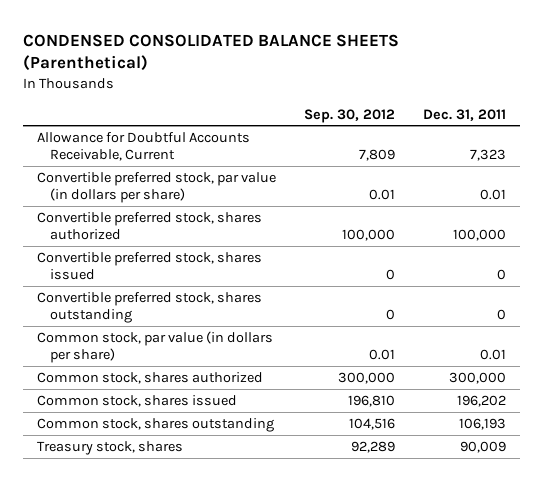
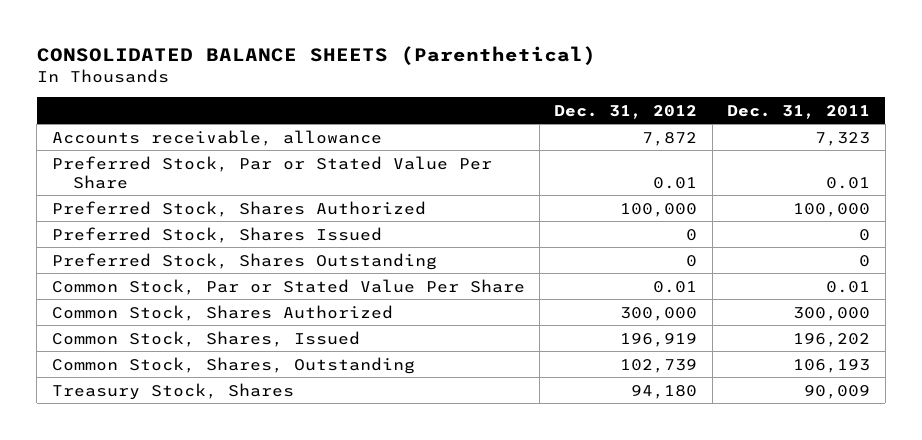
[22,33,399,72] CONDENSED CONSOLIDATED BALANCE SHEETS (Parenthetical) -> [36,45,596,65] CONSOLIDATED BALANCE SHEETS (Parenthetical)
[304,108,396,123] Sep. 30, 2012 -> none
none -> [554,104,698,119] Dec. 31, 2012
[36,131,250,162] Allowance for Doubtful Accounts Receivable, Current -> [51,129,382,146] Accounts receivable, allowance
[36,171,276,204] Convertible preferred stock, par value (in dollars per share) -> [51,155,492,189] Preferred Stock, Par or Stated Value Per Share
[36,211,262,241] Convertible preferred stock, shares authorized -> [51,200,426,217] Preferred Stock, Shares Authorized
[36,251,262,281] Convertible preferred stock, shares issued -> [51,226,382,243] Preferred Stock, Shares Issued
[36,291,262,324] Convertible preferred stock, shares outstanding -> [51,252,437,270] Preferred Stock, Shares Outstanding
[36,330,273,364] Common stock, par value (in dollars per share) -> [51,278,525,295] Common Stock, Par or Stated Value Per Share
[36,371,263,384] Common stock, shares authorized -> [51,304,393,321] Common Stock, Shares Authorized
[36,394,237,407] Common stock, shares issued -> [51,330,360,347] Common Stock, Shares, Issued
[36,417,274,432] Common stock, shares outstanding -> [51,356,415,374] Common Stock, Shares, Outstanding
[36,440,183,455] Treasury stock, shares -> [51,382,294,400] Treasury Stock, Shares

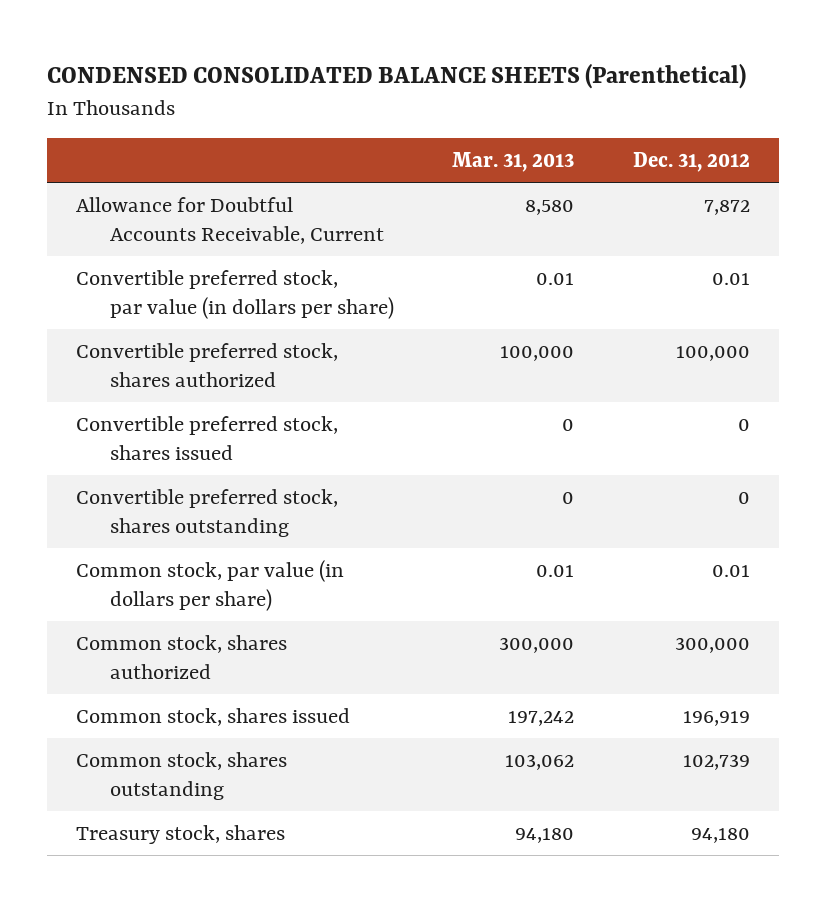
[36,45,596,65] CONSOLIDATED BALANCE SHEETS (Parenthetical) -> [47,63,747,90] CONDENSED CONSOLIDATED BALANCE SHEETS (Parenthetical)
[727,104,871,119] Dec. 31, 2011 -> none
none -> [452,151,575,172] Mar. 31, 2013
[51,129,382,146] Accounts receivable, allowance -> [76,196,384,244] Allowance for Doubtful Accounts Receivable, Current
[51,155,492,189] Preferred Stock, Par or Stated Value Per Share -> [76,269,394,319] Convertible preferred stock, par value (in dollars per share)
[51,200,426,217] Preferred Stock, Shares Authorized -> [76,342,339,387] Convertible preferred stock, shares authorized
[51,226,382,243] Preferred Stock, Shares Issued -> [76,415,339,460] Convertible preferred stock, shares issued
[51,252,437,270] Preferred Stock, Shares Outstanding -> [76,488,339,537] Convertible preferred stock, shares outstanding
[51,278,525,295] Common Stock, Par or Stated Value Per Share -> [76,559,345,611] Common stock, par value (in dollars per share)
[51,304,393,321] Common Stock, Shares Authorized -> [76,634,288,679] Common stock, shares authorized
[51,330,360,347] Common Stock, Shares, Issued -> [76,707,351,726] Common stock, shares issued
[51,356,415,374] Common Stock, Shares, Outstanding -> [76,751,288,800] Common stock, shares outstanding
[51,382,294,400] Treasury Stock, Shares -> [76,824,286,844] Treasury stock, shares

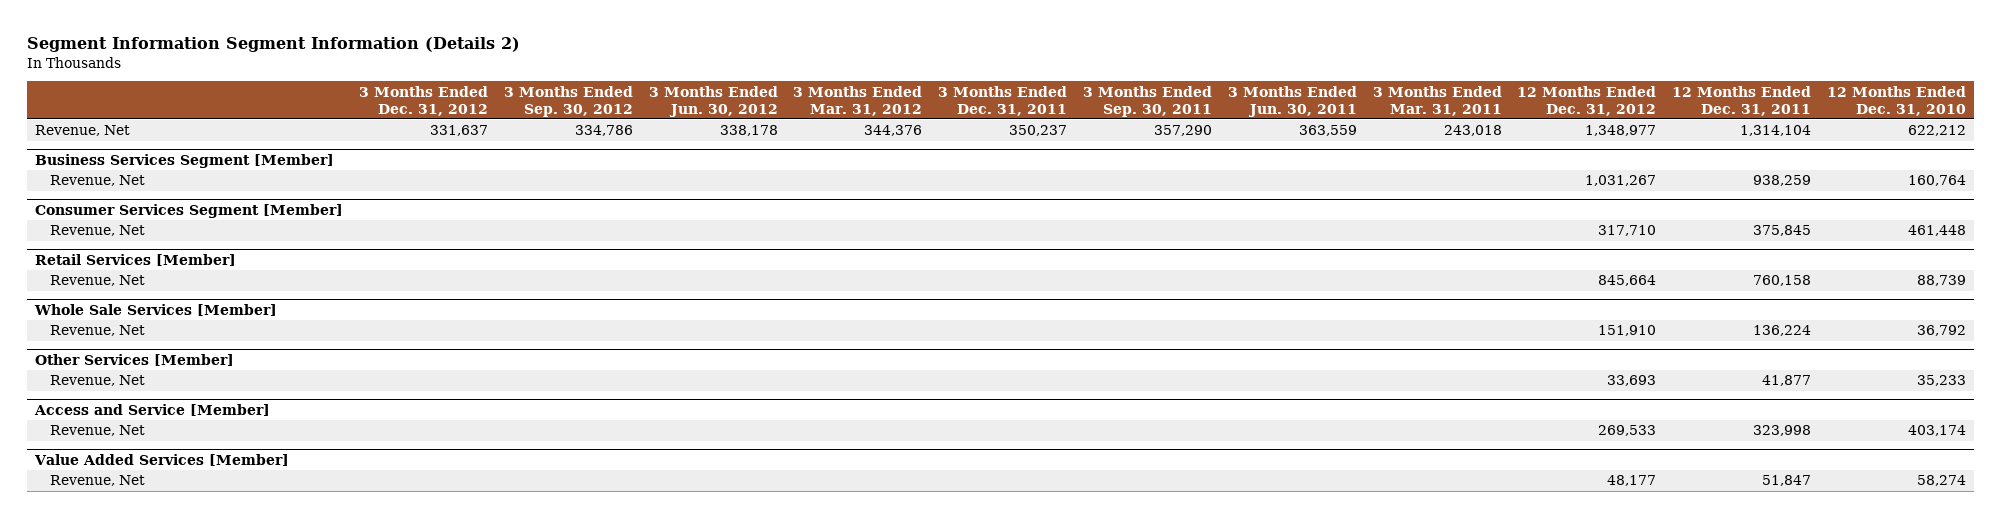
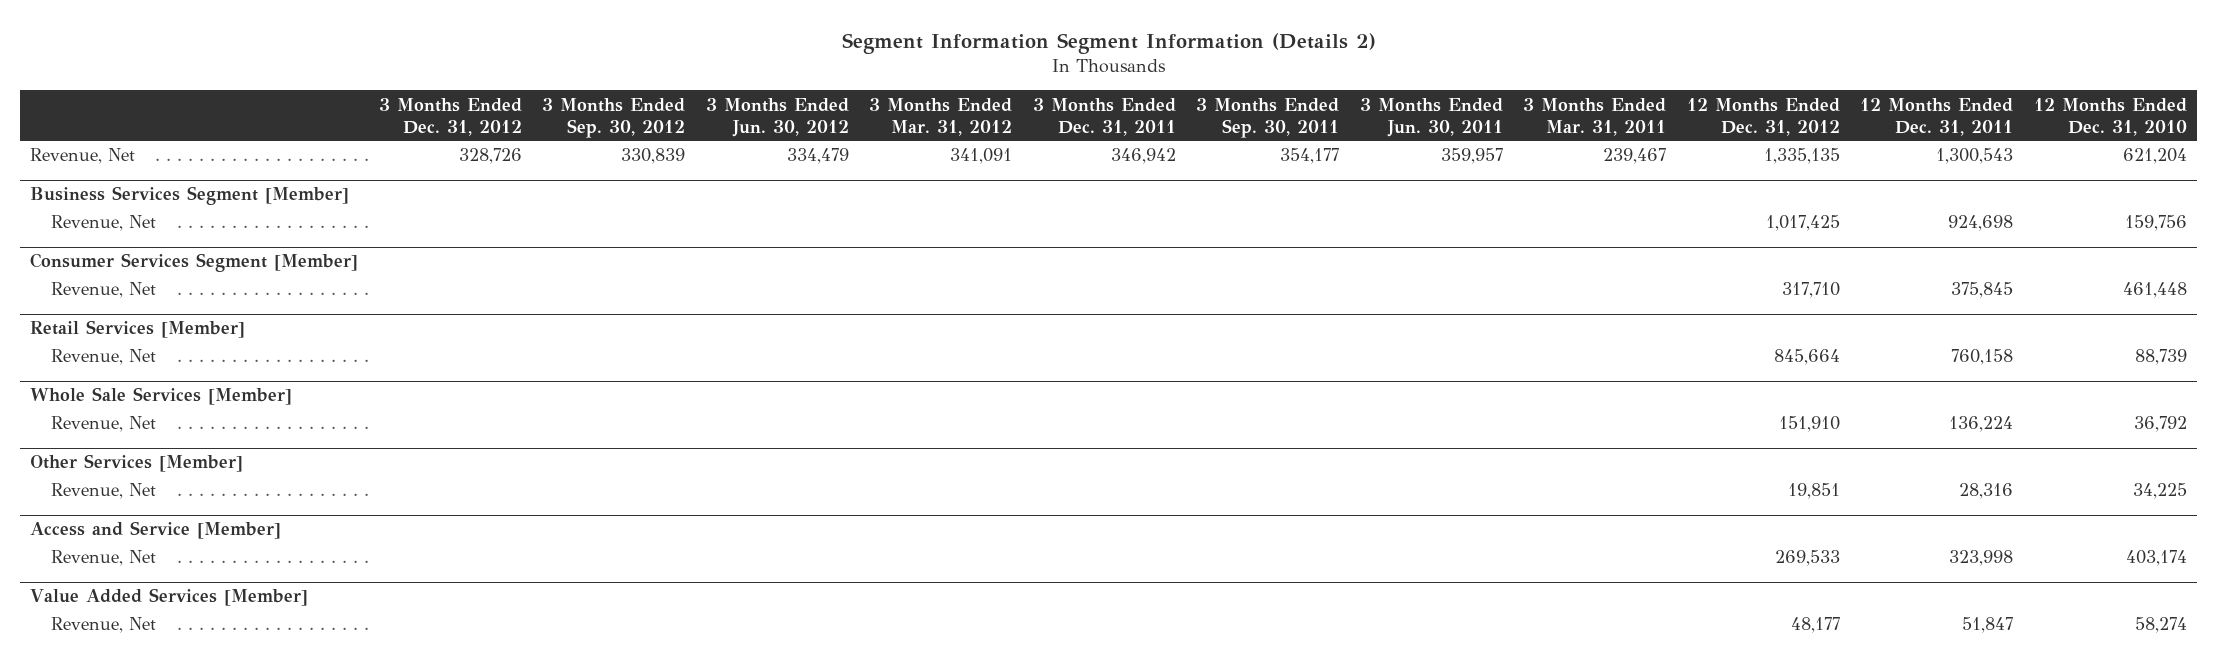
[430,125,489,137] 331,637 -> [458,148,522,165] 328,726
[574,125,633,137] 334,786 -> [621,148,686,165] 330,839
[719,125,778,137] 338,178 -> [786,148,849,165] 334,479
[864,125,923,137] 344,376 -> [950,148,1013,165] 341,091
[1009,125,1068,137] 350,237 -> [1110,148,1176,165] 346,942
[1154,125,1213,137] 357,290 -> [1280,148,1340,165] 354,177
[1298,125,1357,137] 363,559 -> [1440,148,1503,165] 359,957
[1443,125,1502,137] 243,018 -> [1603,148,1667,165] 239,467
[1585,125,1657,137] 1,348,977 -> [1763,148,1840,165] 1,335,135
[1740,125,1812,137] 1,314,104 -> [1936,148,2014,165] 1,300,543
[1908,125,1967,137] 622,212 -> [2122,148,2187,165] 621,204
[1585,175,1657,187] 1,031,267 -> [1765,215,1840,232] 1,017,425
[1753,175,1812,187] 938,259 -> [1948,215,2014,232] 924,698
[1908,175,1967,187] 160,764 -> [2124,215,2187,232] 159,756
[1607,375,1657,387] 33,693 -> [1787,483,1840,500] 19,851
[1762,375,1812,387] 41,877 -> [1959,483,2014,500] 28,316
[1917,375,1967,387] 35,233 -> [2132,483,2187,500] 34,225

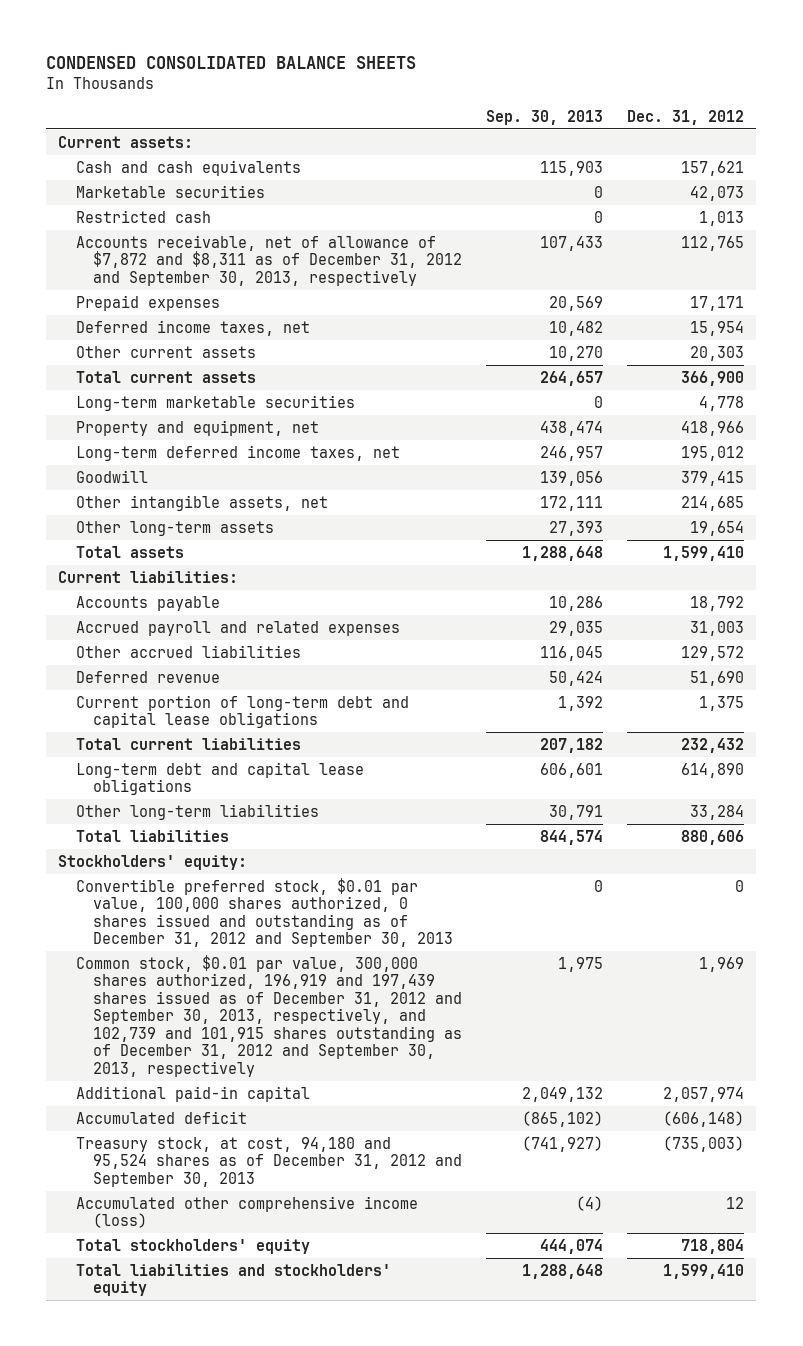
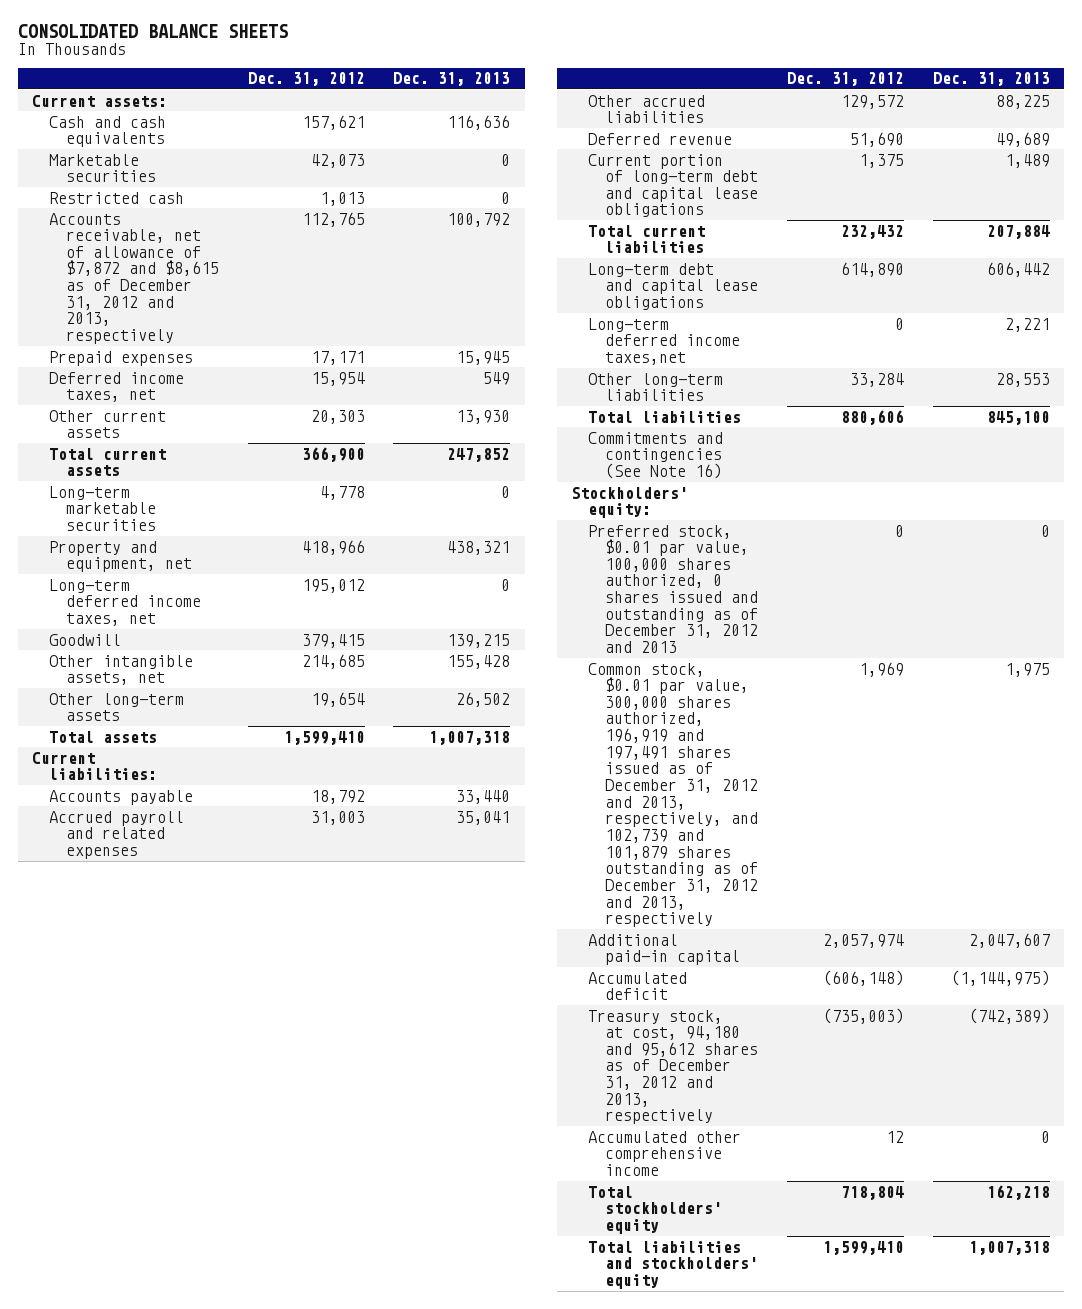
[46,56,417,70] CONDENSED CONSOLIDATED BALANCE SHEETS -> [17,23,288,38] CONSOLIDATED BALANCE SHEETS
[486,109,604,125] Sep. 30, 2013 -> none
none -> [393,72,511,87] Dec. 31, 2013
[75,234,462,286] Accounts receivable, net of allowance of $7,872 and $8,311 as of December 31, 2012 and September 30, 2013, respectively -> [48,212,219,345] Accounts receivable, net of allowance of $7,872 and $8,615 as of December 31, 2012 and 2013, respectively
none -> [588,317,741,365] Long-term deferred income taxes,net
none -> [588,431,724,479] Commitments and contingencies (See Note 16)
[75,877,453,948] Convertible preferred stock, $0.01 par value, 100,000 shares authorized, 0 shares issued and outstanding as of December 31, 2012 and September 30, 2013 -> [588,524,759,654] Preferred stock, $0.01 par value, 100,000 shares authorized, 0 shares issued and outstanding as of December 31, 2012 and 2013
[75,954,462,1077] Common stock, $0.01 par value, 300,000 shares authorized, 196,919 and 197,439 shares issued as of December 31, 2012 and September 30, 2013, respectively, and 102,739 and 101,915 shares outstanding as of December 31, 2012 and September 30, 2013, respectively -> [588,662,759,928] Common stock, $0.01 par value, 300,000 shares authorized, 196,919 and 197,491 shares issued as of December 31, 2012 and 2013, respectively, and 102,739 and 101,879 shares outstanding as of December 31, 2012 and 2013, respectively
[75,1136,462,1187] Treasury stock, at cost, 94,180 and 95,524 shares as of December 31, 2012 and September 30, 2013 -> [588,1009,759,1125] Treasury stock, at cost, 94,180 and 95,612 shares as of December 31, 2012 and 2013, respectively
[75,1195,418,1229] Accumulated other comprehensive income (loss) -> [588,1130,742,1176] Accumulated other comprehensive income

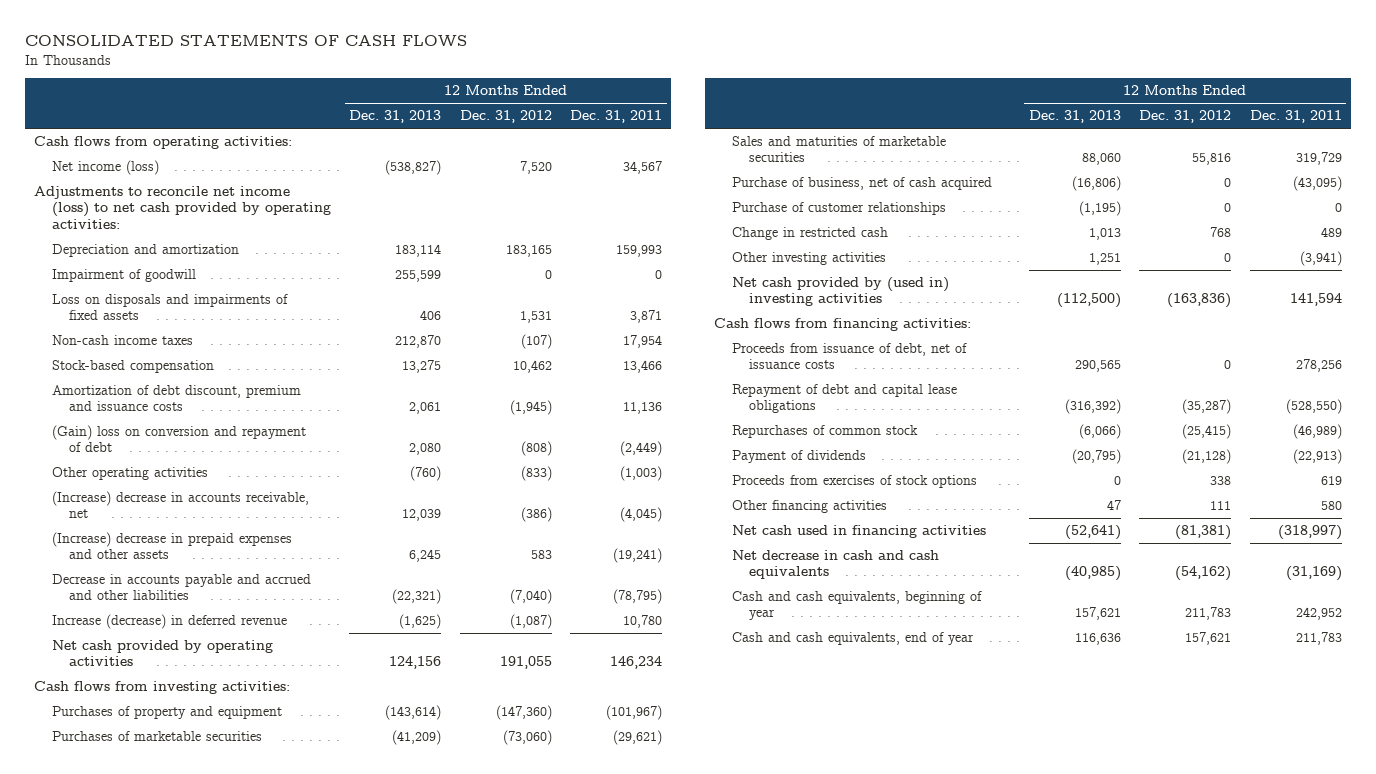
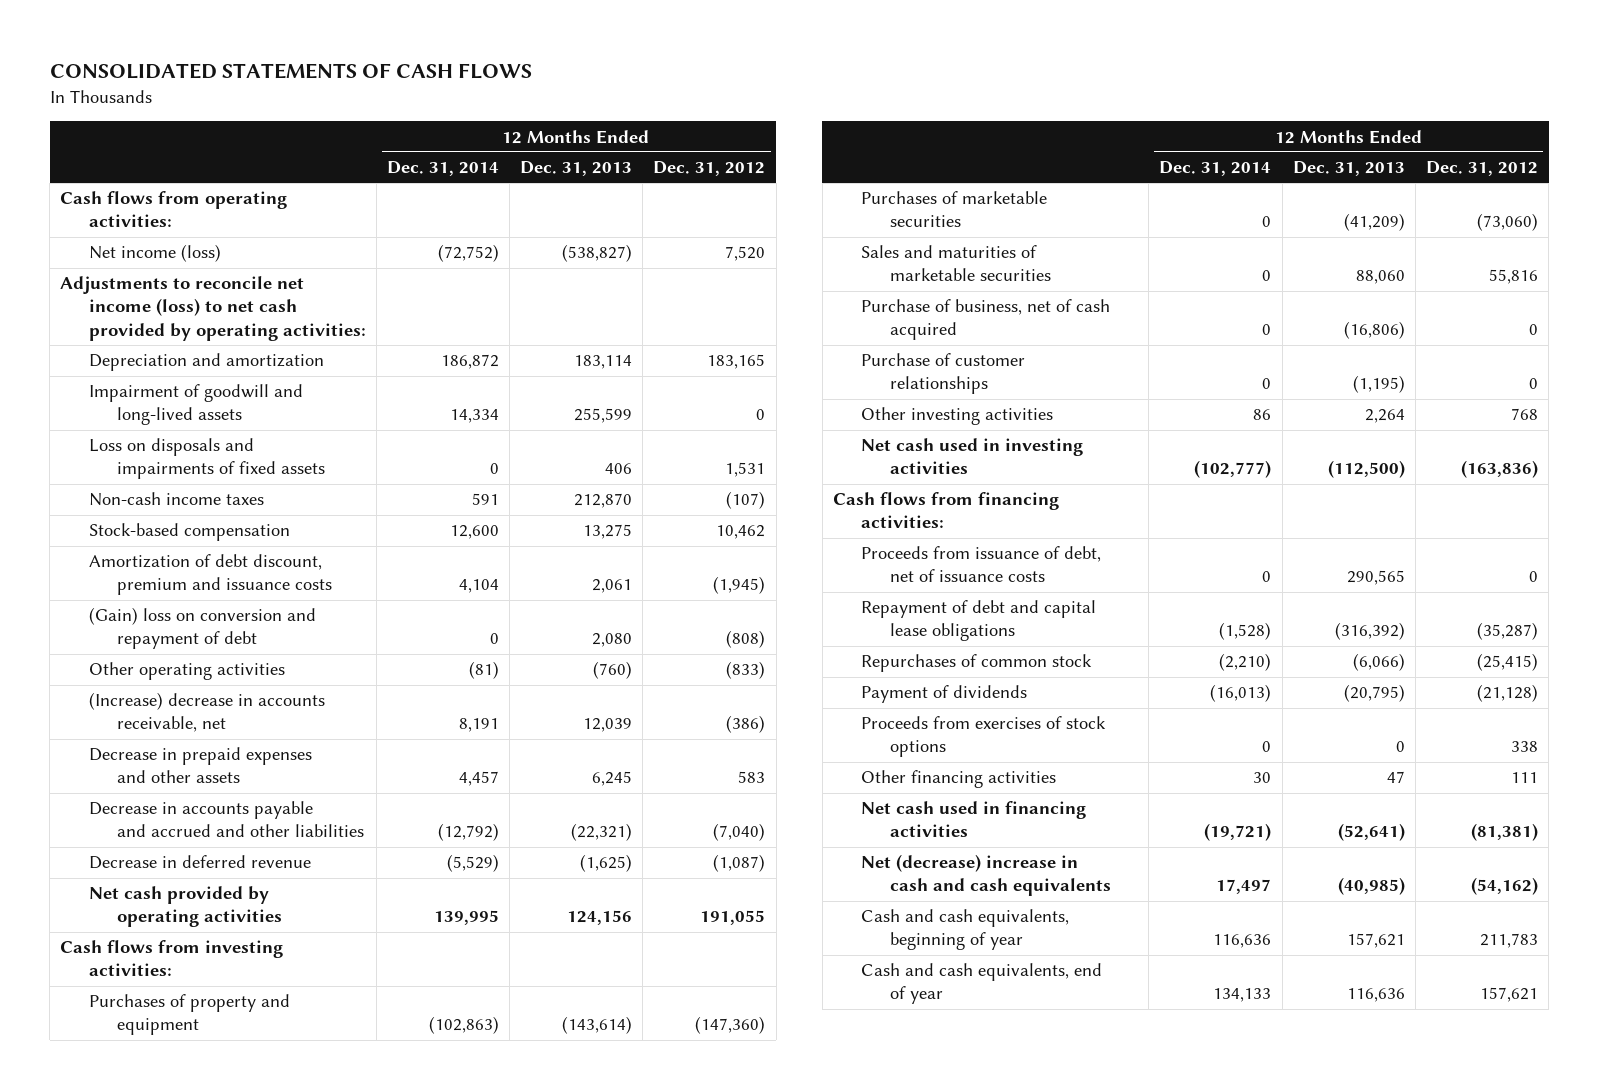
[569,110,662,124] Dec. 31, 2011 -> none
none -> [386,161,499,177] Dec. 31, 2014
[51,269,196,283] Impairment of goodwill -> [88,384,303,426] Impairment of goodwill and long-lived assets
[51,532,292,560] (Increase) decrease in prepaid expenses and other assets -> [88,747,312,784] Decrease in prepaid expenses and other assets
[51,614,287,630] Increase (decrease) in deferred revenue -> [88,855,311,870] Decrease in deferred revenue
[731,227,888,241] Change in restricted cash -> none
[1088,253,1121,266] 1,251 -> [1364,409,1405,424] 2,264
[1224,253,1232,263] 0 -> [1510,408,1538,421] 768
[731,277,949,307] Net cash provided by (used in) investing activities -> [861,438,1084,475] Net cash used in investing activities
[731,550,939,580] Net decrease in cash and cash equivalents -> [861,854,1111,897] Net (decrease) increase in cash and cash equivalents

